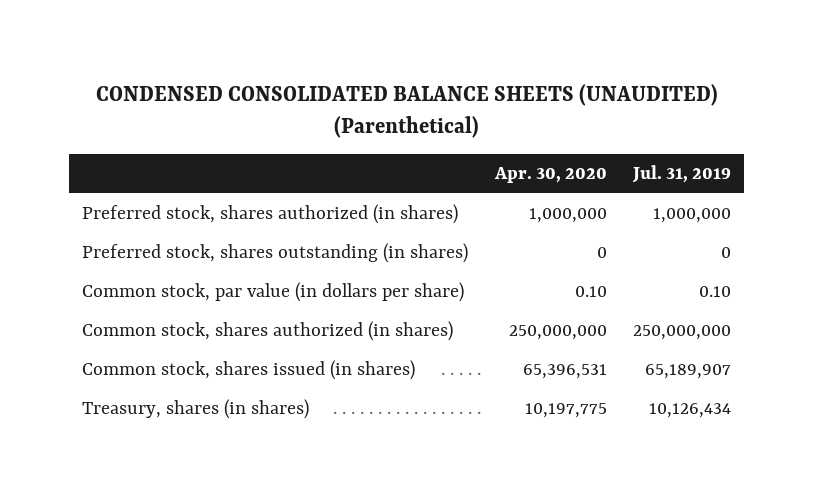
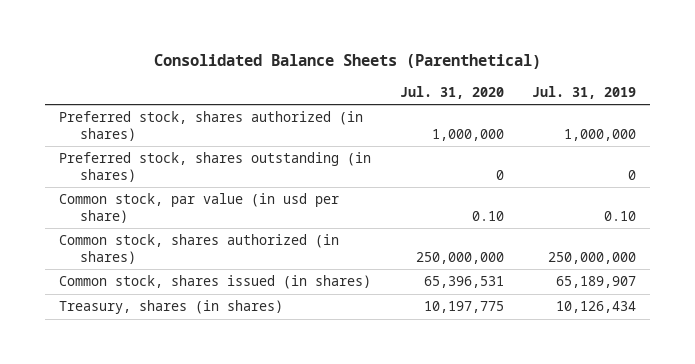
[95,84,718,139] CONDENSED CONSOLIDATED BALANCE SHEETS (UNAUDITED) (Parenthetical) -> [153,53,541,69] Consolidated Balance Sheets (Parenthetical)
[493,167,607,184] Apr. 30, 2020 -> none
none -> [399,85,504,99] Jul. 31, 2020
[82,282,465,303] Common stock, par value (in dollars per share) -> [59,193,340,223] Common stock, par value (in usd per share)

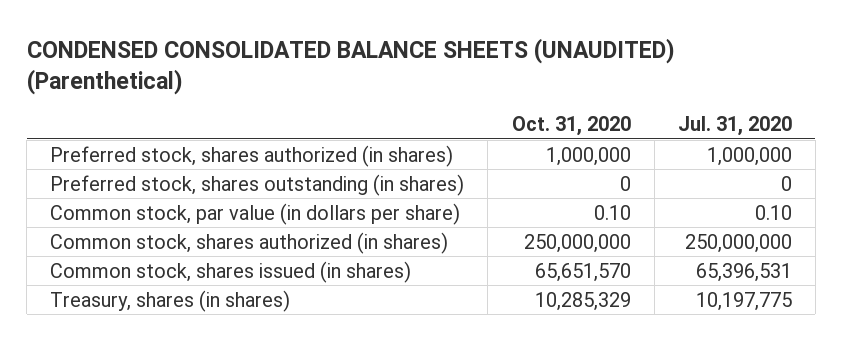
[153,53,541,69] Consolidated Balance Sheets (Parenthetical) -> [26,38,675,96] CONDENSED CONSOLIDATED BALANCE SHEETS (UNAUDITED) (Parenthetical)
[532,85,637,99] Jul. 31, 2019 -> none
none -> [511,116,631,137] Oct. 31, 2020
[59,193,340,223] Common stock, par value (in usd per share) -> [50,202,461,225] Common stock, par value (in dollars per share)

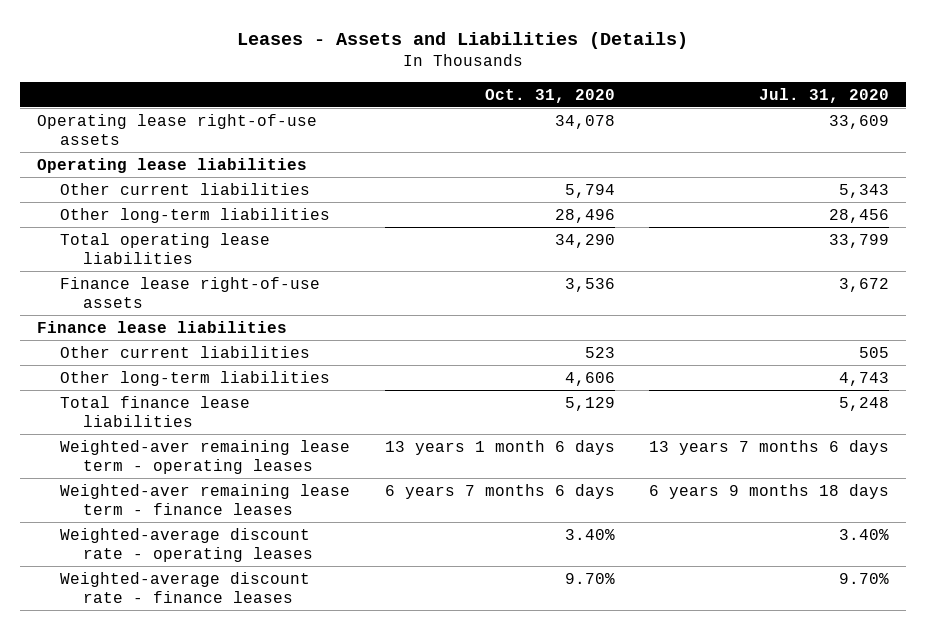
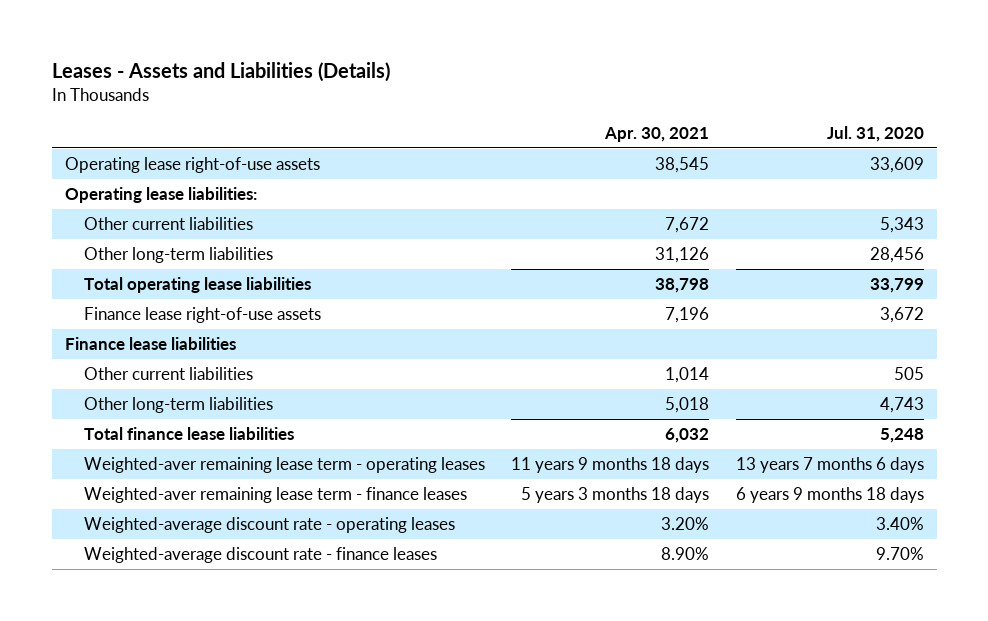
[484,88,615,103] Oct. 31, 2020 -> none
none -> [604,127,710,143] Apr. 30, 2021
[37,157,308,173] Operating lease liabilities -> [64,187,257,204] Operating lease liabilities:

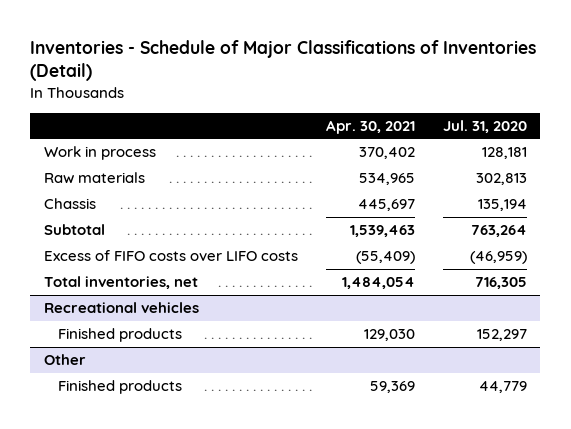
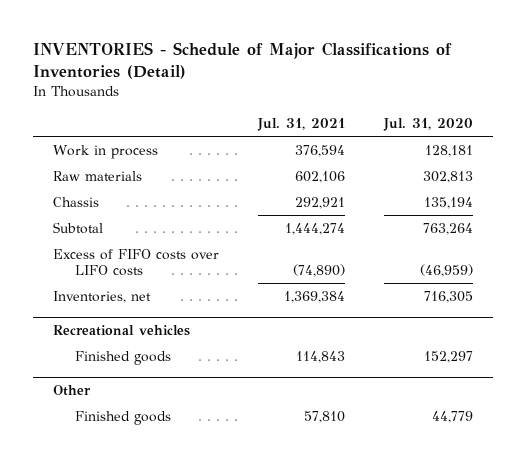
[30,39,537,82] Inventories - Schedule of Major Classifications of Inventories (Detail) -> [33,42,453,80] INVENTORIES - Schedule of Major Classifications of Inventories (Detail)
[325,120,415,135] Apr. 30, 2021 -> none
none -> [256,118,345,132] Jul. 31, 2021
[44,276,199,290] Total inventories, net -> [52,290,151,303] Inventories, net
[57,328,182,343] Finished products -> [75,350,172,365] Finished goods
[57,380,182,395] Finished products -> [75,410,172,425] Finished goods

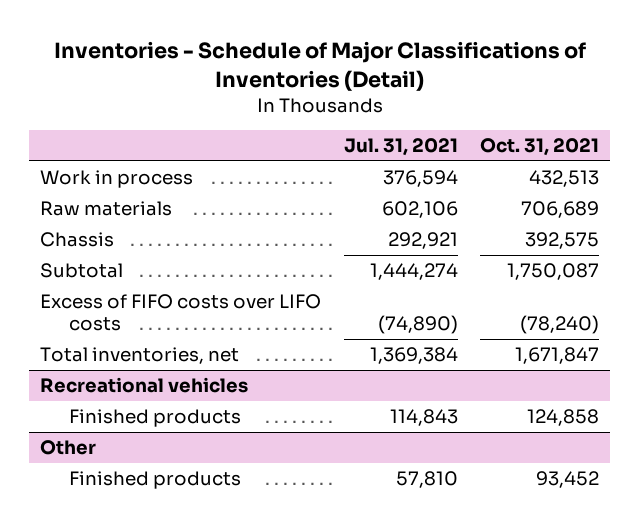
[33,42,453,80] INVENTORIES - Schedule of Major Classifications of Inventories (Detail) -> [53,41,586,91] Inventories - Schedule of Major Classifications of Inventories (Detail)
[383,118,474,132] Jul. 31, 2020 -> none
none -> [480,138,600,157] Oct. 31, 2021
[52,290,151,303] Inventories, net -> [40,347,240,365] Total inventories, net
[75,350,172,365] Finished goods -> [68,409,241,428] Finished products
[75,410,172,425] Finished goods -> [68,471,241,490] Finished products

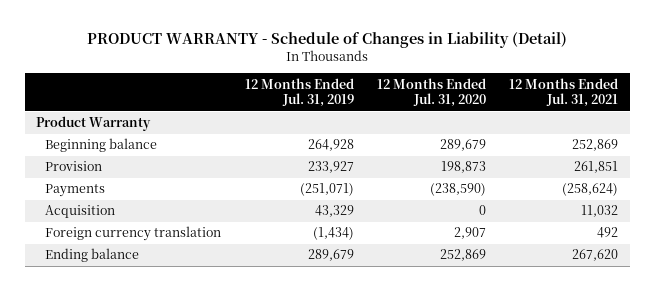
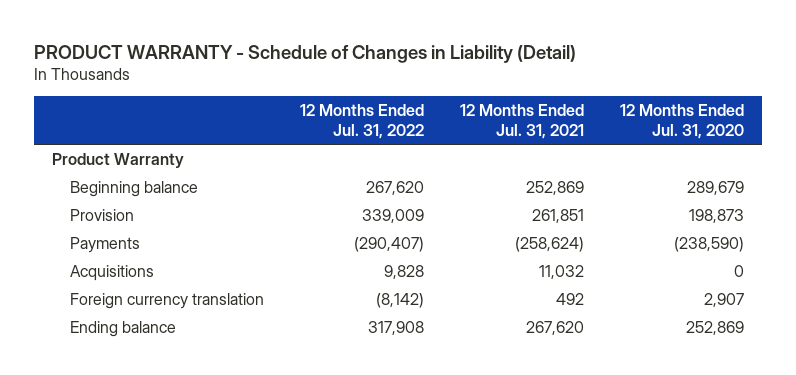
[244,77,354,108] 12 Months Ended Jul. 31, 2019 -> none
none -> [300,103,425,140] 12 Months Ended Jul. 31, 2022
[45,205,116,219] Acquisition -> [70,264,155,281] Acquisitions

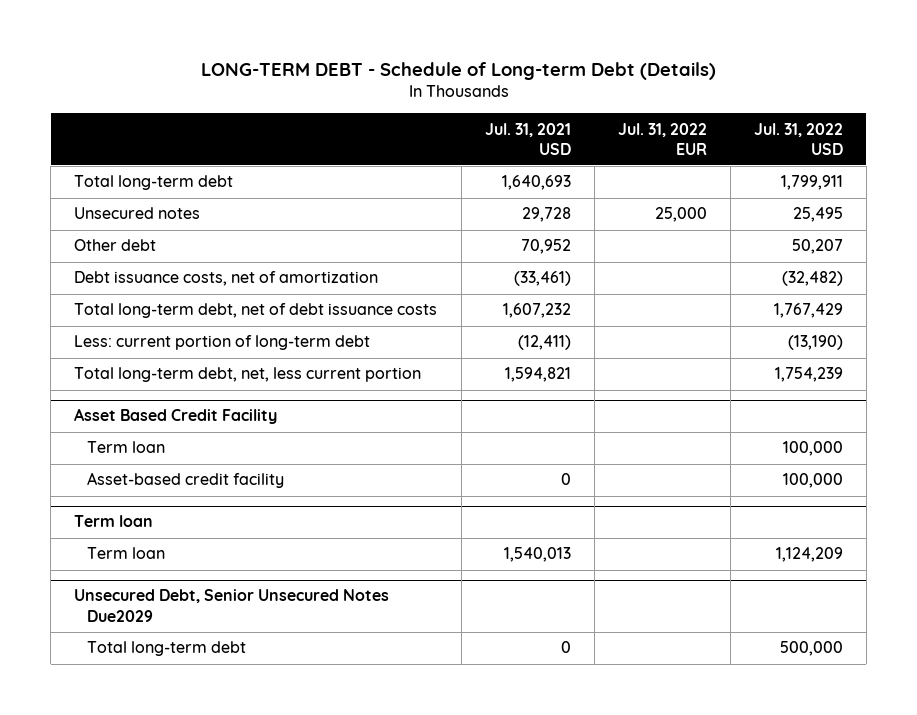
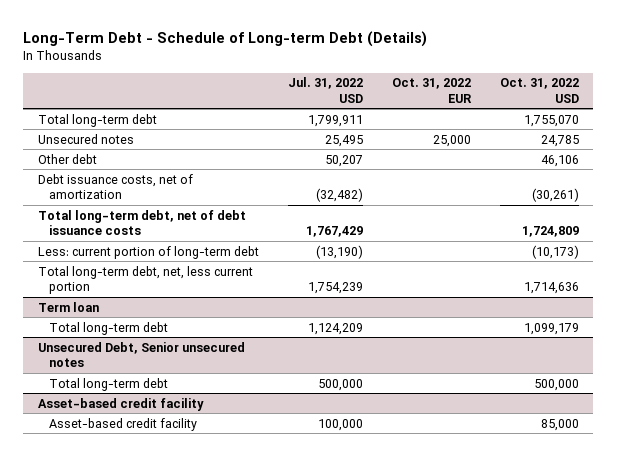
[200,61,716,80] LONG-TERM DEBT - Schedule of Long-term Debt (Details) -> [23,30,428,47] Long-Term Debt - Schedule of Long-term Debt (Details)
[484,122,571,155] Jul. 31, 2021 USD -> none
[617,122,707,155] Jul. 31, 2022 EUR -> none
none -> [391,78,472,103] Oct. 31, 2022 EUR
none -> [499,78,579,103] Oct. 31, 2022 USD
[74,408,278,425] Asset Based Credit Facility -> none
[86,441,165,454] Term loan -> none
[86,472,284,489] Asset-based credit facility -> none
[86,547,165,560] Term loan -> [49,321,169,335] Total long-term debt
[74,589,390,622] Unsecured Debt, Senior Unsecured Notes Due2029 -> [37,341,245,367] Unsecured Debt, Senior unsecured notes
none -> [37,397,204,411] Asset-based credit facility
none -> [49,417,198,431] Asset-based credit facility

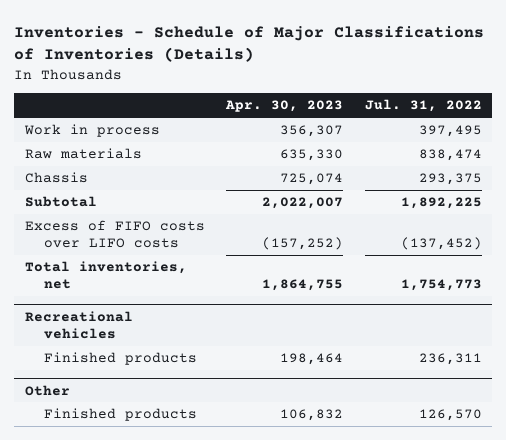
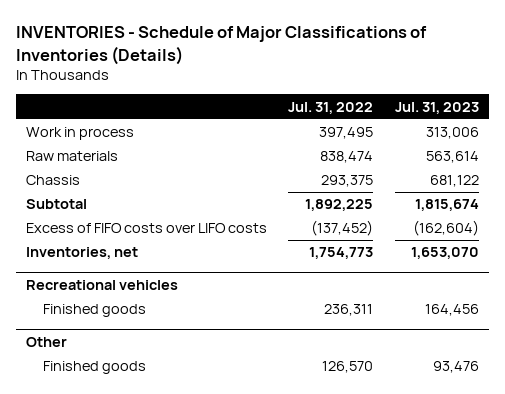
[14,25,485,63] Inventories - Schedule of Major Classifications of Inventories (Details) -> [15,26,427,65] INVENTORIES - Schedule of Major Classifications of Inventories (Details)
[225,100,344,113] Apr. 30, 2023 -> none
none -> [394,101,479,114] Jul. 31, 2023
[24,261,187,290] Total inventories, net -> [26,247,139,260] Inventories, net
[43,352,197,366] Finished products -> [43,304,147,318] Finished goods
[43,408,197,422] Finished products -> [43,361,147,375] Finished goods

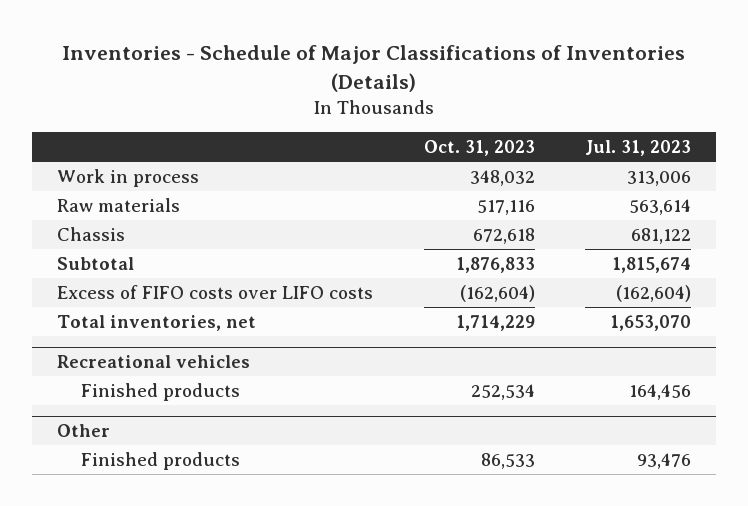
[15,26,427,65] INVENTORIES - Schedule of Major Classifications of Inventories (Details) -> [62,45,686,92] Inventories - Schedule of Major Classifications of Inventories (Details)
[288,101,374,114] Jul. 31, 2022 -> none
none -> [423,139,535,156] Oct. 31, 2023
[26,247,139,260] Inventories, net -> [57,314,257,331] Total inventories, net
[43,304,147,318] Finished goods -> [80,382,240,401] Finished products
[43,361,147,375] Finished goods -> [80,451,240,470] Finished products

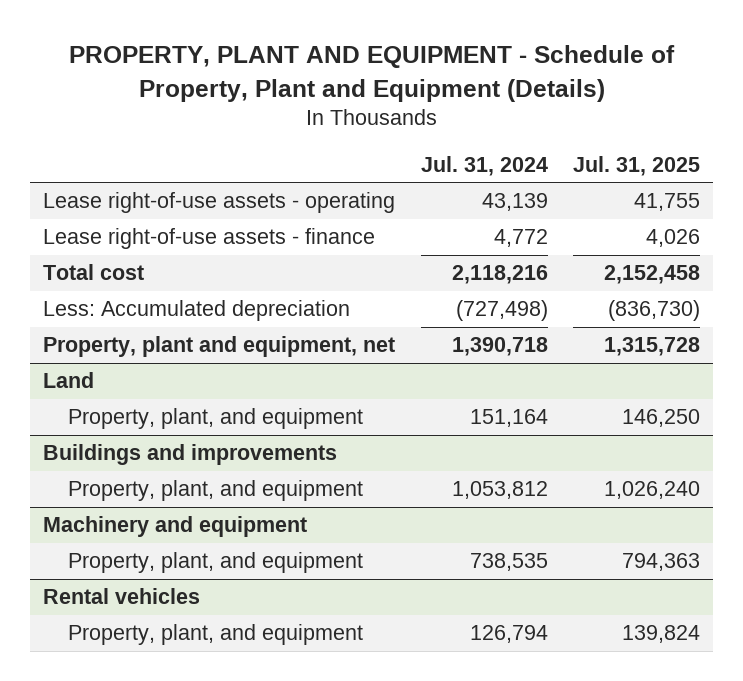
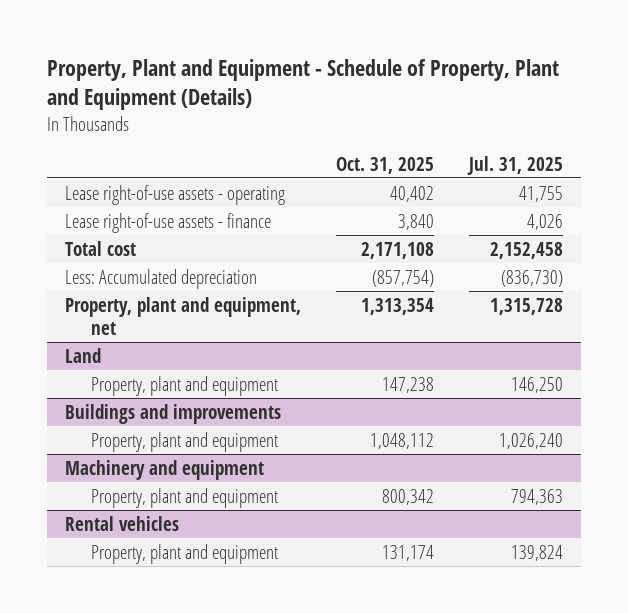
[68,45,675,102] PROPERTY, PLANT AND EQUIPMENT - Schedule of Property, Plant and Equipment (Details) -> [46,59,559,111] Property, Plant and Equipment - Schedule of Property, Plant and Equipment (Details)
[420,155,548,176] Jul. 31, 2024 -> none
none -> [335,156,434,174] Oct. 31, 2025
[67,408,363,430] Property, plant, and equipment -> [90,375,278,396] Property, plant and equipment
[67,480,363,502] Property, plant, and equipment -> [90,431,278,452] Property, plant and equipment
[67,552,363,574] Property, plant, and equipment -> [90,487,278,508] Property, plant and equipment
[67,624,363,646] Property, plant, and equipment -> [90,543,278,564] Property, plant and equipment

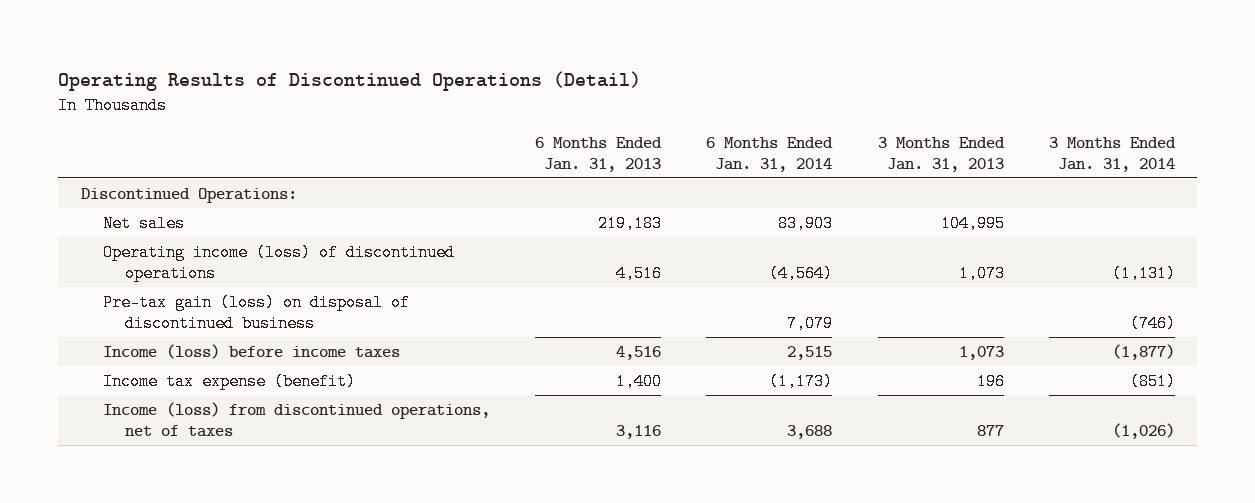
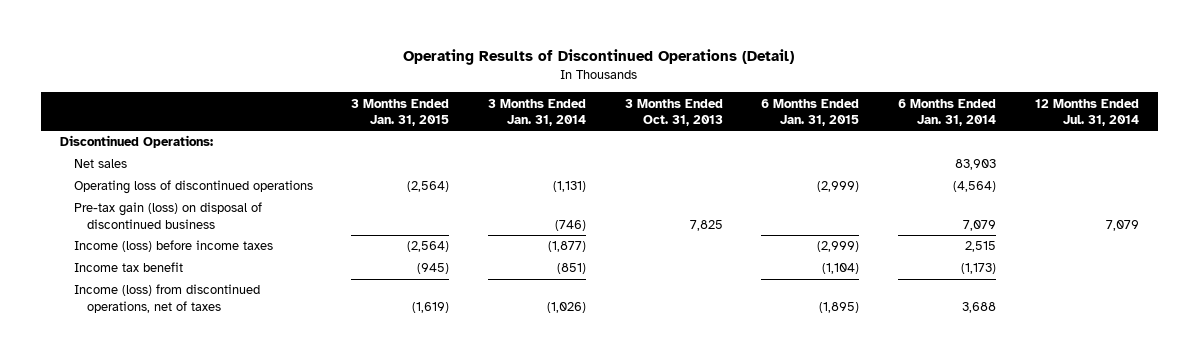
[535,136,663,172] 6 Months Ended Jan. 31, 2013 -> none
[877,136,1005,172] 3 Months Ended Jan. 31, 2013 -> none
none -> [351,98,450,126] 3 Months Ended Jan. 31, 2015
none -> [624,98,723,126] 3 Months Ended Oct. 31, 2013
none -> [761,98,860,126] 6 Months Ended Jan. 31, 2015
none -> [1034,98,1139,126] 12 Months Ended Jul. 31, 2014
[102,243,455,283] Operating income (loss) of discontinued operations -> [73,180,313,195] Operating loss of discontinued operations
[102,372,356,390] Income tax expense (benefit) -> [73,262,183,273] Income tax benefit

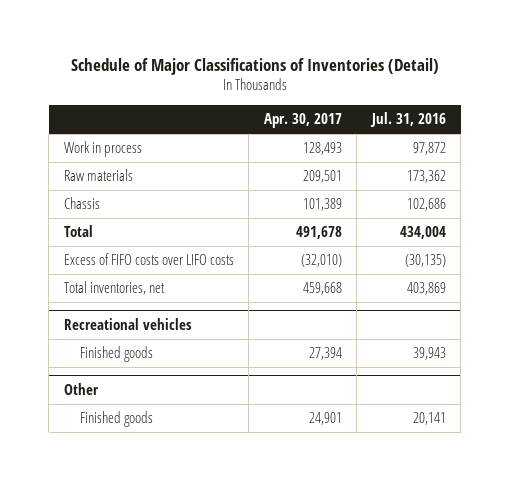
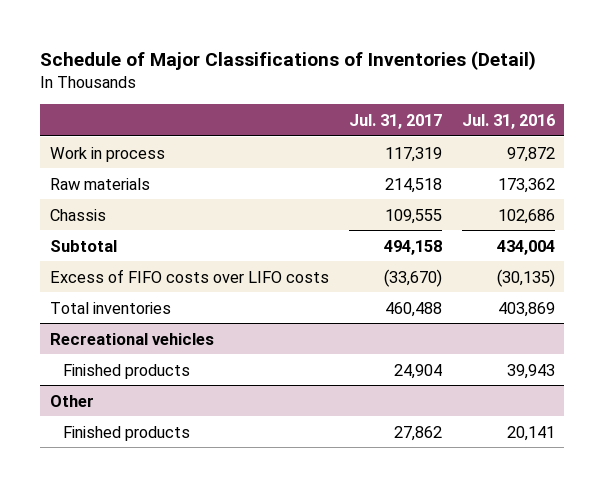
[263,113,342,129] Apr. 30, 2017 -> none
none -> [348,113,442,129] Jul. 31, 2017
[63,225,93,238] Total -> [50,239,118,252] Subtotal
[63,281,165,296] Total inventories, net -> [50,301,172,314] Total inventories
[79,346,153,363] Finished goods -> [63,363,191,379] Finished products
[79,411,153,428] Finished goods -> [63,425,191,441] Finished products

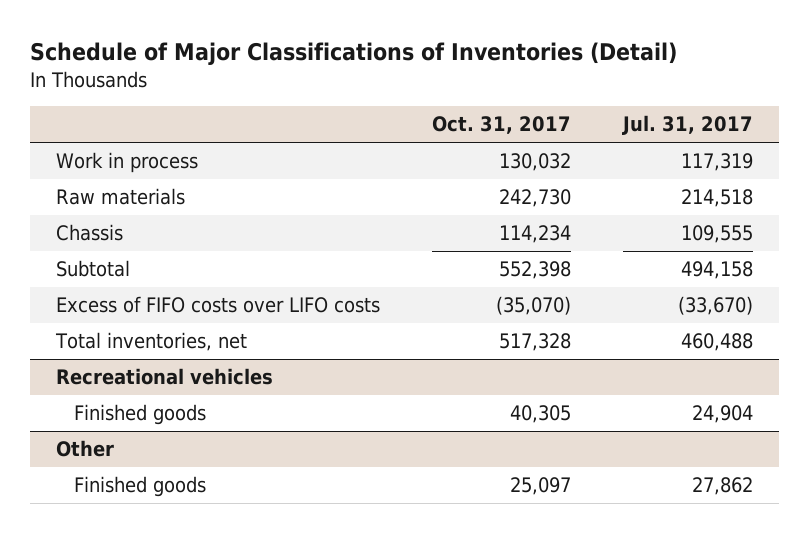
[461,113,555,129] Jul. 31, 2016 -> none
none -> [432,116,572,135] Oct. 31, 2017
[50,301,172,314] Total inventories -> [55,331,248,351] Total inventories, net
[63,363,191,379] Finished products -> [74,403,207,425] Finished goods
[63,425,191,441] Finished products -> [74,475,207,497] Finished goods

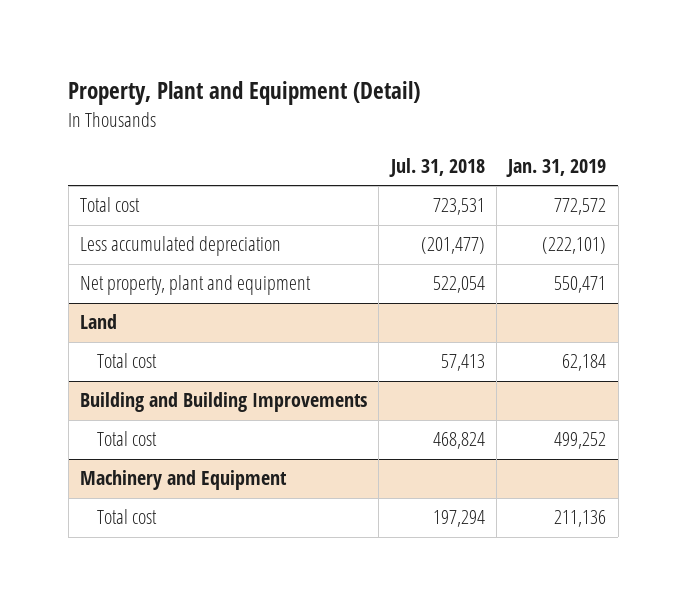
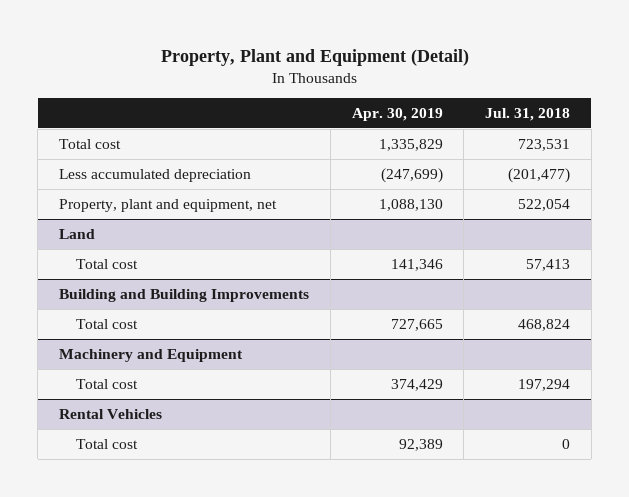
[506,159,607,178] Jan. 31, 2019 -> none
none -> [351,108,443,122] Apr. 30, 2019
[79,275,311,296] Net property, plant and equipment -> [59,198,278,212] Property, plant and equipment, net
none -> [59,408,163,419] Rental Vehicles
none -> [75,438,138,449] Total cost

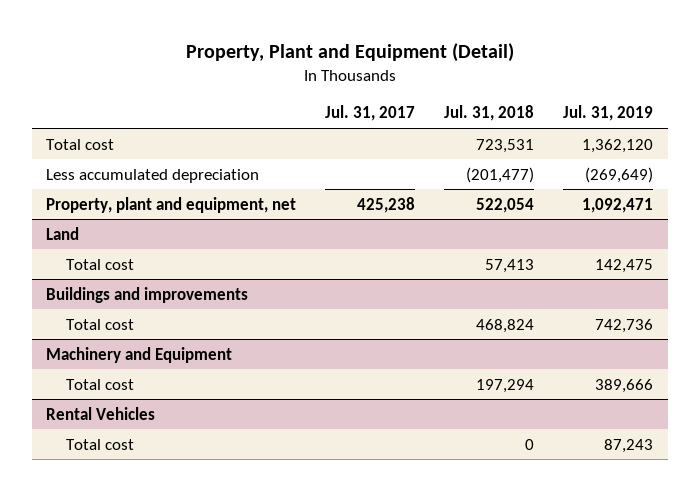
[351,108,443,122] Apr. 30, 2019 -> none
none -> [325,105,416,122] Jul. 31, 2017
none -> [563,105,654,122] Jul. 31, 2019
[59,288,310,302] Building and Building Improvements -> [46,286,249,303] Buildings and improvements

